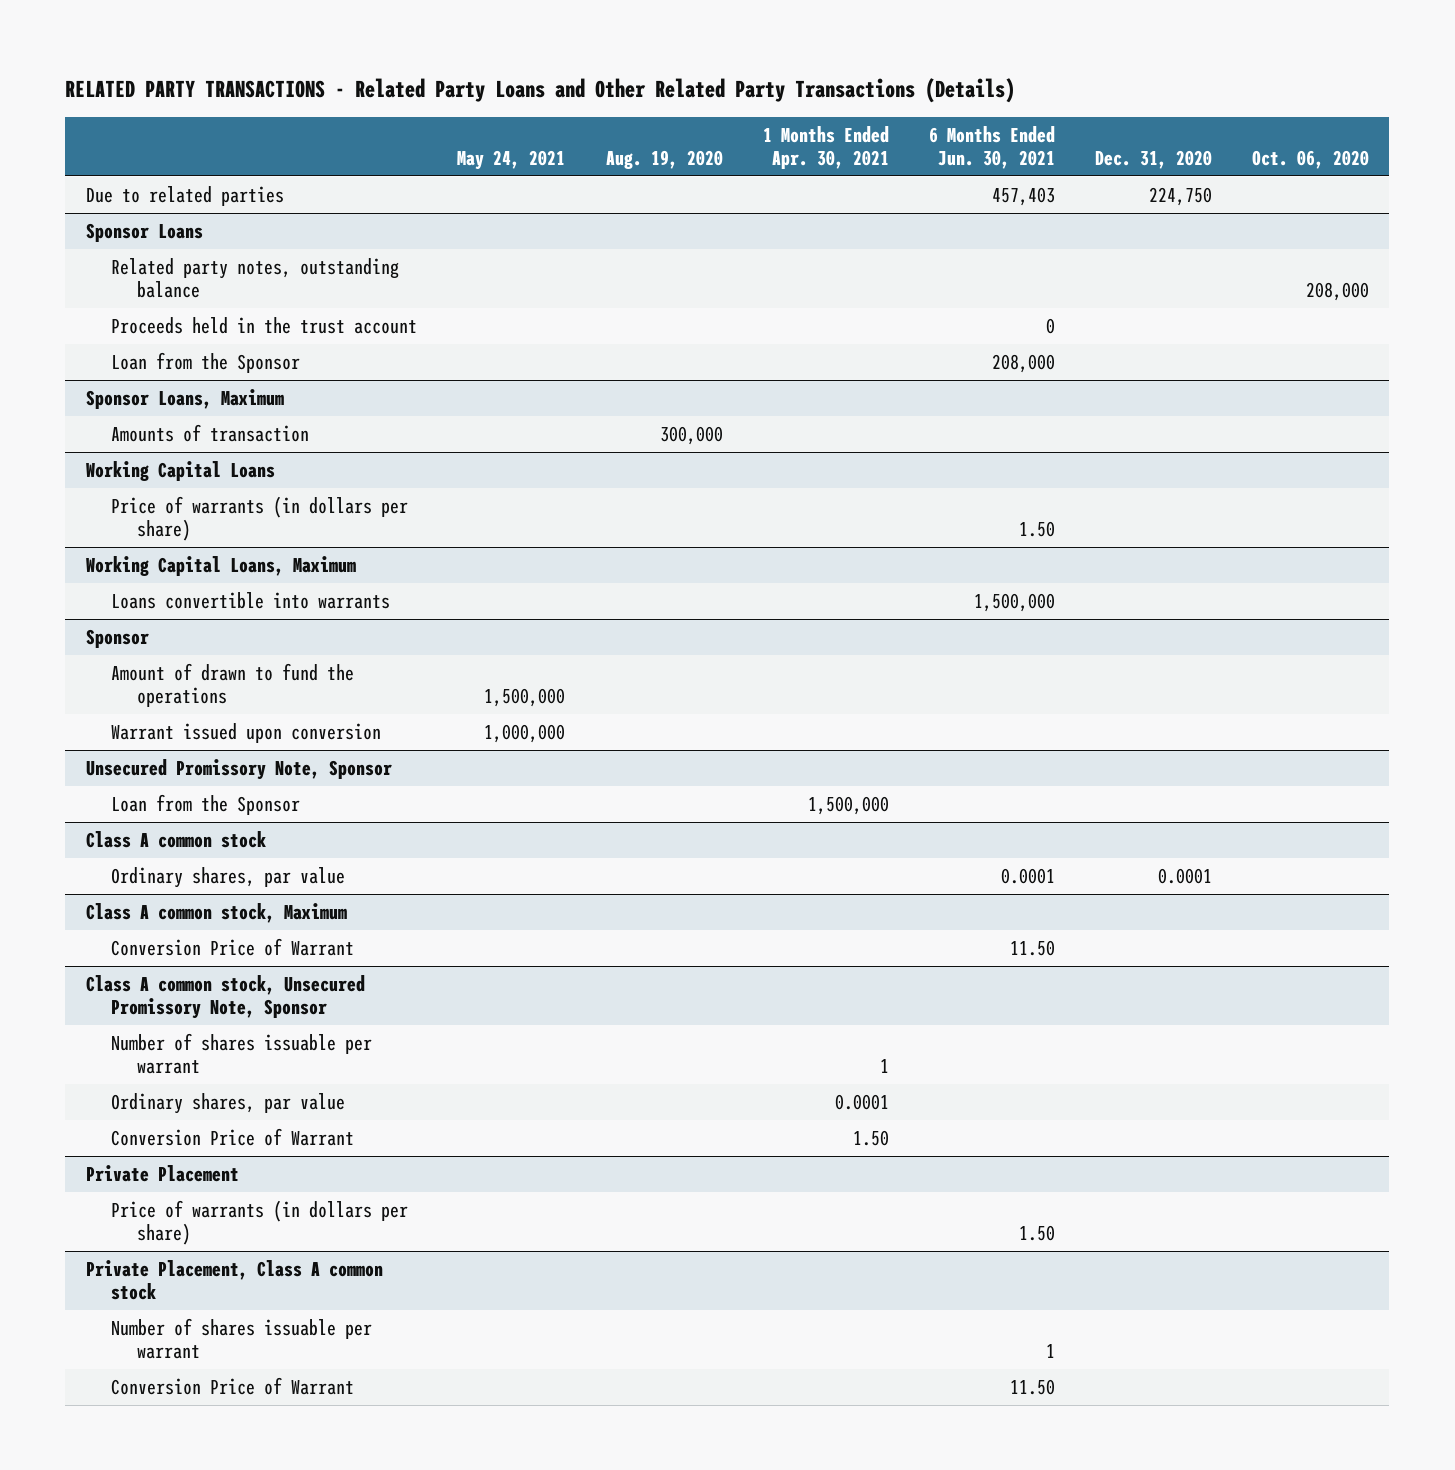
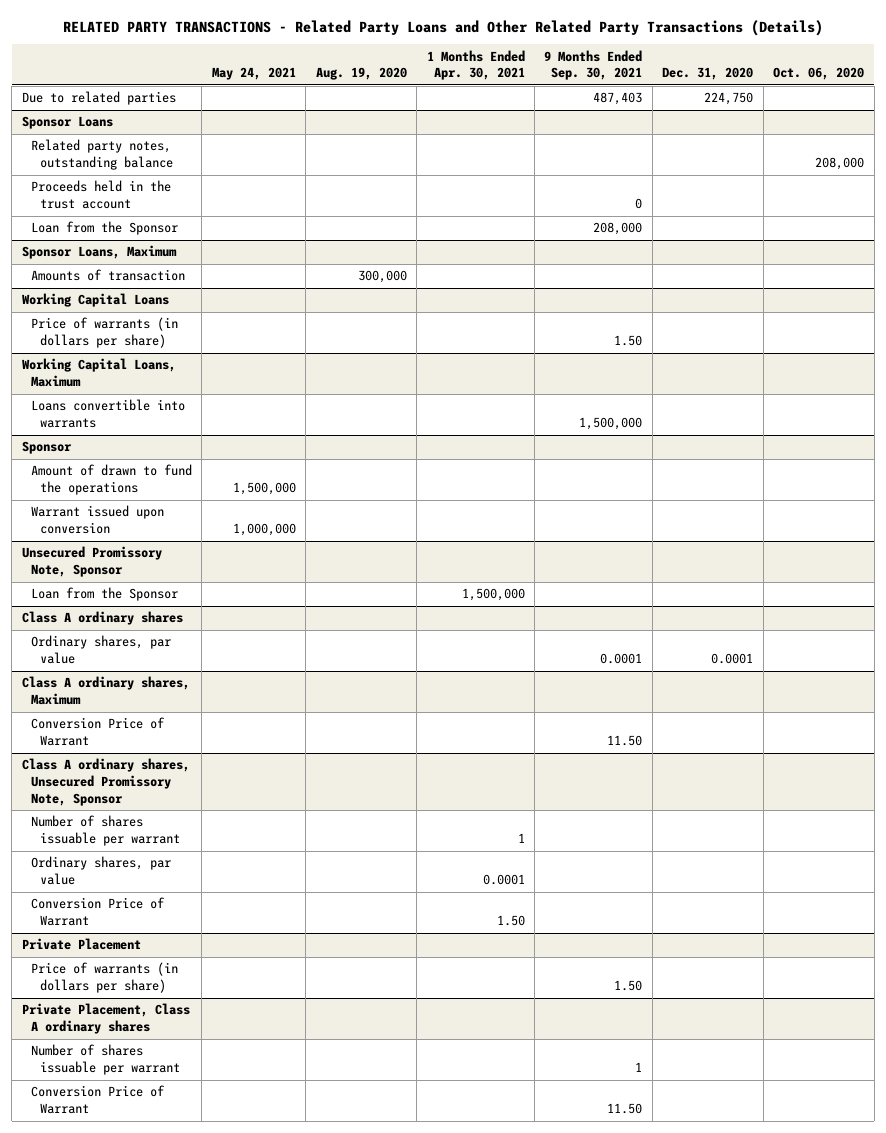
[928,125,1055,169] 6 Months Ended Jun. 30, 2021 -> none
none -> [544,49,643,81] 9 Months Ended Sep. 30, 2021
[85,830,266,848] Class A common stock -> [21,611,183,626] Class A ordinary shares
[85,902,347,923] Class A common stock, Maximum -> none
[111,937,355,956] Conversion Price of Warrant -> none
none -> [21,676,190,706] Class A ordinary shares, Maximum
none -> [31,717,166,747] Conversion Price of Warrant
[85,974,365,1020] Class A common stock, Unsecured Promissory Note, Sponsor -> [21,758,190,806] Class A ordinary shares, Unsecured Promissory Note, Sponsor
[85,1259,383,1301] Private Placement, Class A common stock -> [21,1003,190,1035] Private Placement, Class A ordinary shares

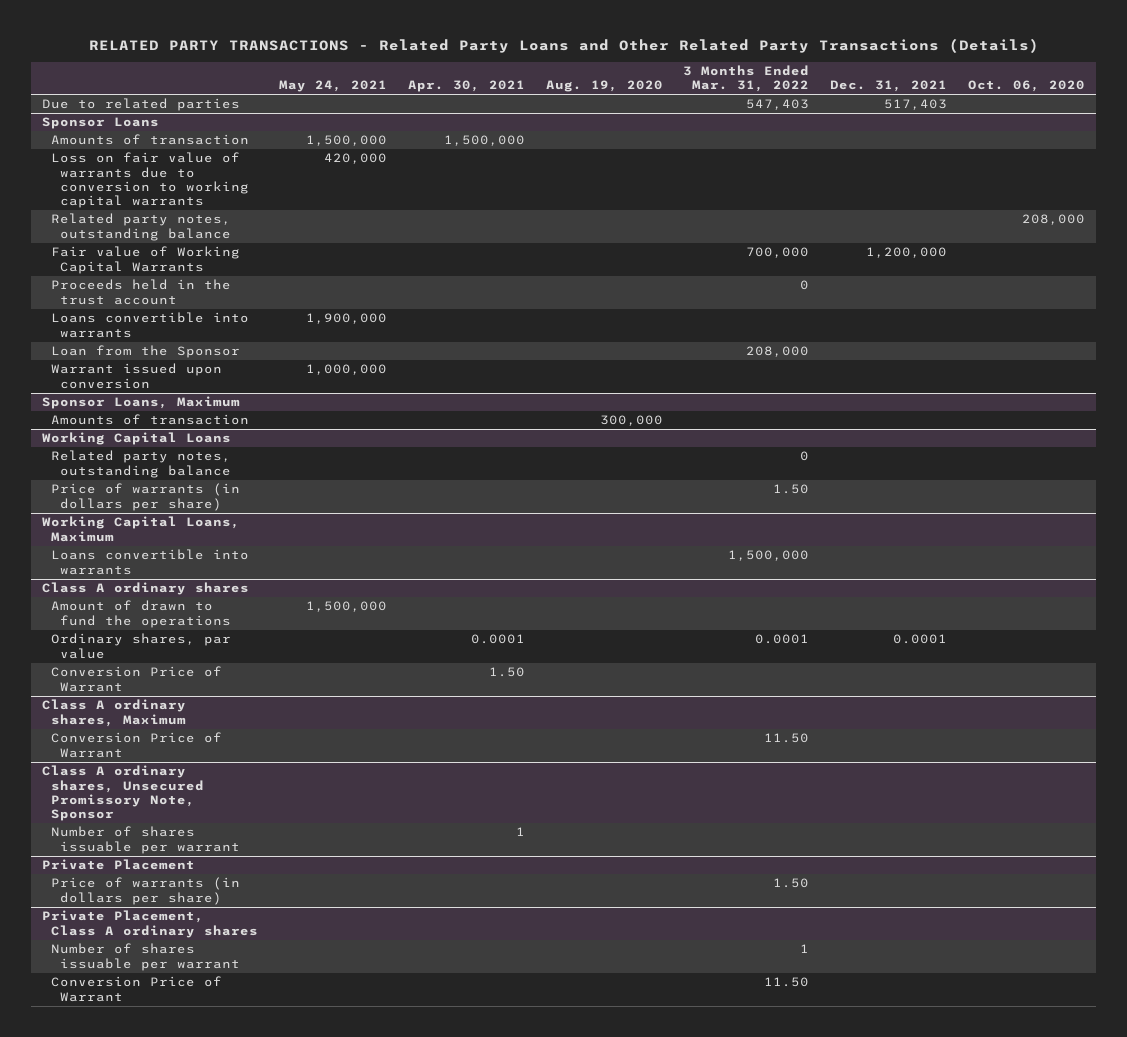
[426,49,525,81] 1 Months Ended Apr. 30, 2021 -> none
[544,49,643,81] 9 Months Ended Sep. 30, 2021 -> none
[662,67,754,81] Dec. 31, 2020 -> none
none -> [407,80,525,93] Apr. 30, 2021
none -> [683,64,810,93] 3 Months Ended Mar. 31, 2022
none -> [830,80,948,93] Dec. 31, 2021
none -> [50,134,249,146] Amounts of transaction
none -> [50,152,249,208] Loss on fair value of warrants due to conversion to working capital warrants
none -> [50,246,240,274] Fair value of Working Capital Warrants
none -> [50,312,249,338] Loans convertible into warrants
none -> [50,363,222,389] Warrant issued upon conversion
none -> [50,450,231,478] Related party notes, outstanding balance
[21,441,72,455] Sponsor -> none
[31,464,193,496] Amount of drawn to fund the operations -> none
[31,505,165,535] Warrant issued upon conversion -> none
[21,546,162,578] Unsecured Promissory Note, Sponsor -> none
[31,587,179,602] Loan from the Sponsor -> none
none -> [50,600,231,628] Amount of drawn to fund the operations
none -> [50,666,222,692] Conversion Price of Warrant
[31,856,172,886] Ordinary shares, par value -> none
[31,897,166,927] Conversion Price of Warrant -> none

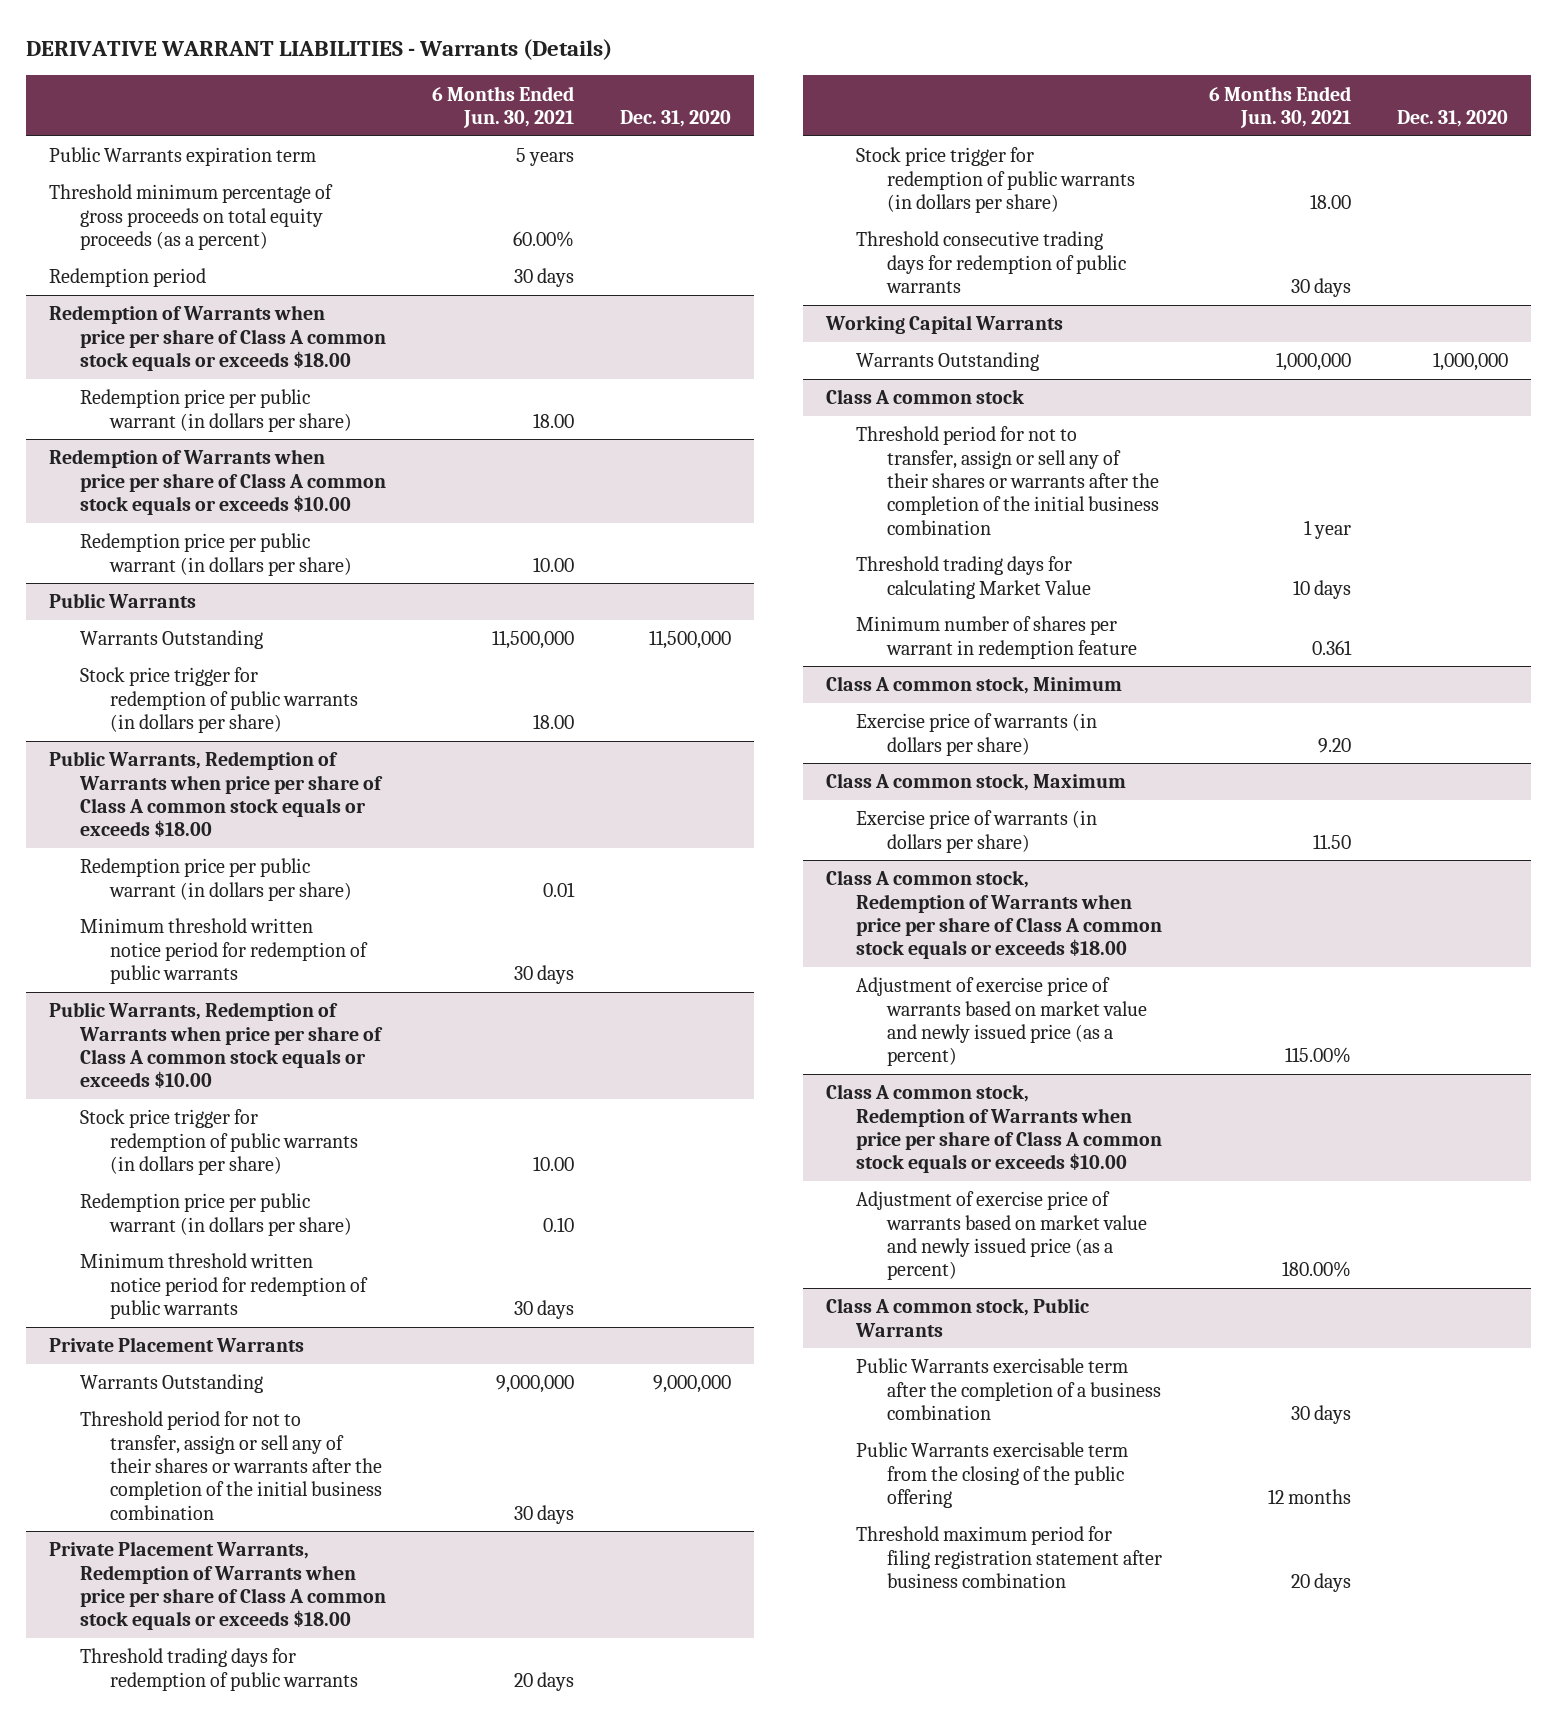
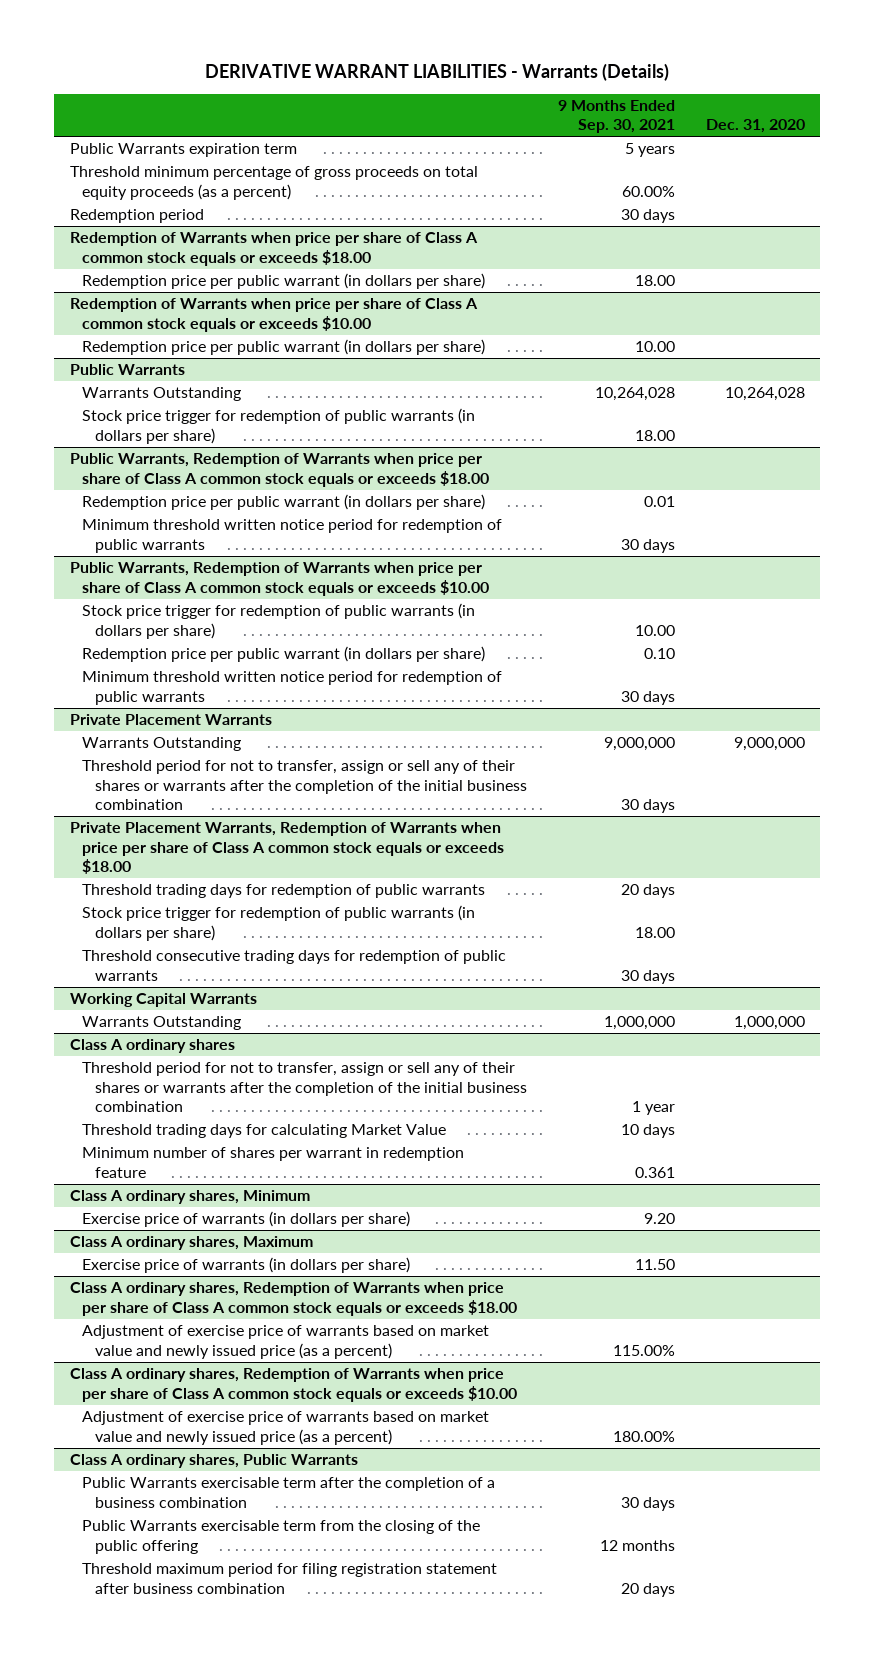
[431,85,574,128] 6 Months Ended Jun. 30, 2021 -> none
none -> [557,100,675,134] 9 Months Ended Sep. 30, 2021
[649,630,732,650] 11,500,000 -> [724,387,805,402] 10,264,028
[825,389,1024,405] Class A common stock -> [69,1039,235,1054] Class A ordinary shares
[825,676,1122,695] Class A common stock, Minimum -> none
[856,713,1098,756] Exercise price of warrants (in dollars per share) -> none
[825,773,1126,792] Class A common stock, Maximum -> none
[856,810,1098,853] Exercise price of warrants (in dollars per share) -> none
none -> [69,1190,310,1205] Class A ordinary shares, Minimum
none -> [82,1211,411,1228] Exercise price of warrants (in dollars per share)
none -> [69,1236,313,1251] Class A ordinary shares, Maximum
none -> [82,1257,411,1274] Exercise price of warrants (in dollars per share)
[825,870,1163,960] Class A common stock, Redemption of Warrants when price per share of Class A common stock equals or exceeds $18.00 -> [69,1282,518,1316] Class A ordinary shares, Redemption of Warrants when price per share of Class A common stock equals or exceeds $18.00
[825,1084,1163,1174] Class A common stock, Redemption of Warrants when price per share of Class A common stock equals or exceeds $10.00 -> [69,1368,518,1402] Class A ordinary shares, Redemption of Warrants when price per share of Class A common stock equals or exceeds $10.00
[825,1298,1089,1337] Class A common stock, Public Warrants -> [69,1454,358,1469] Class A ordinary shares, Public Warrants

